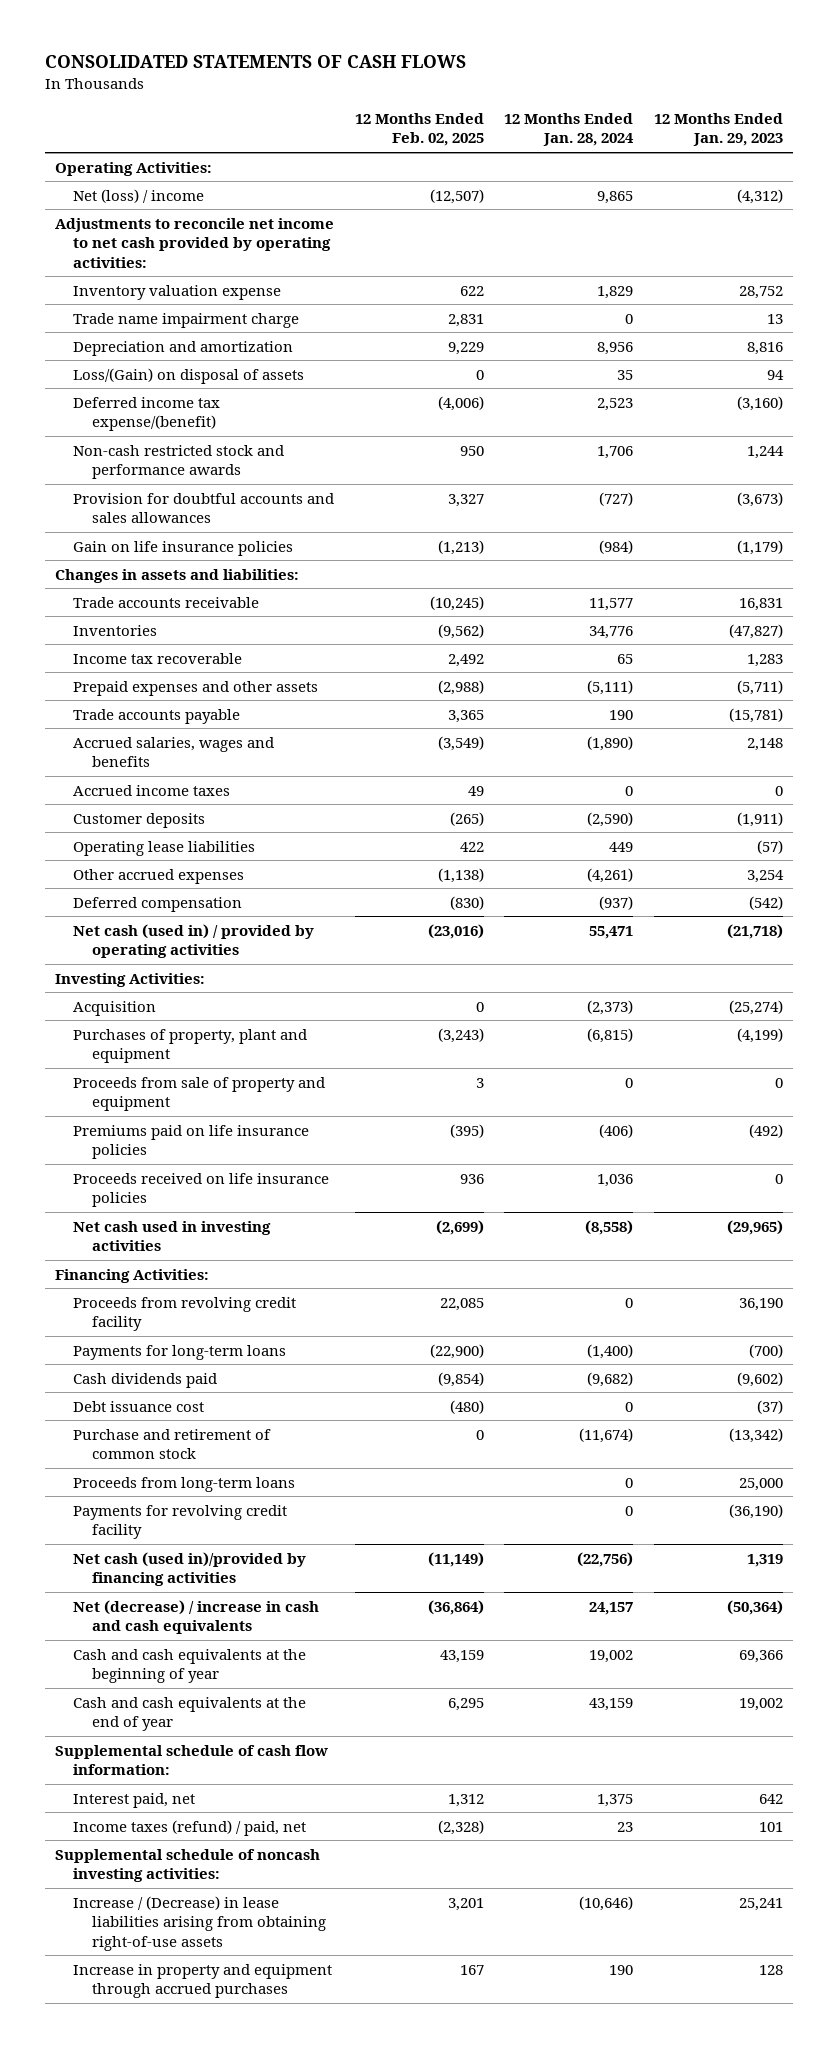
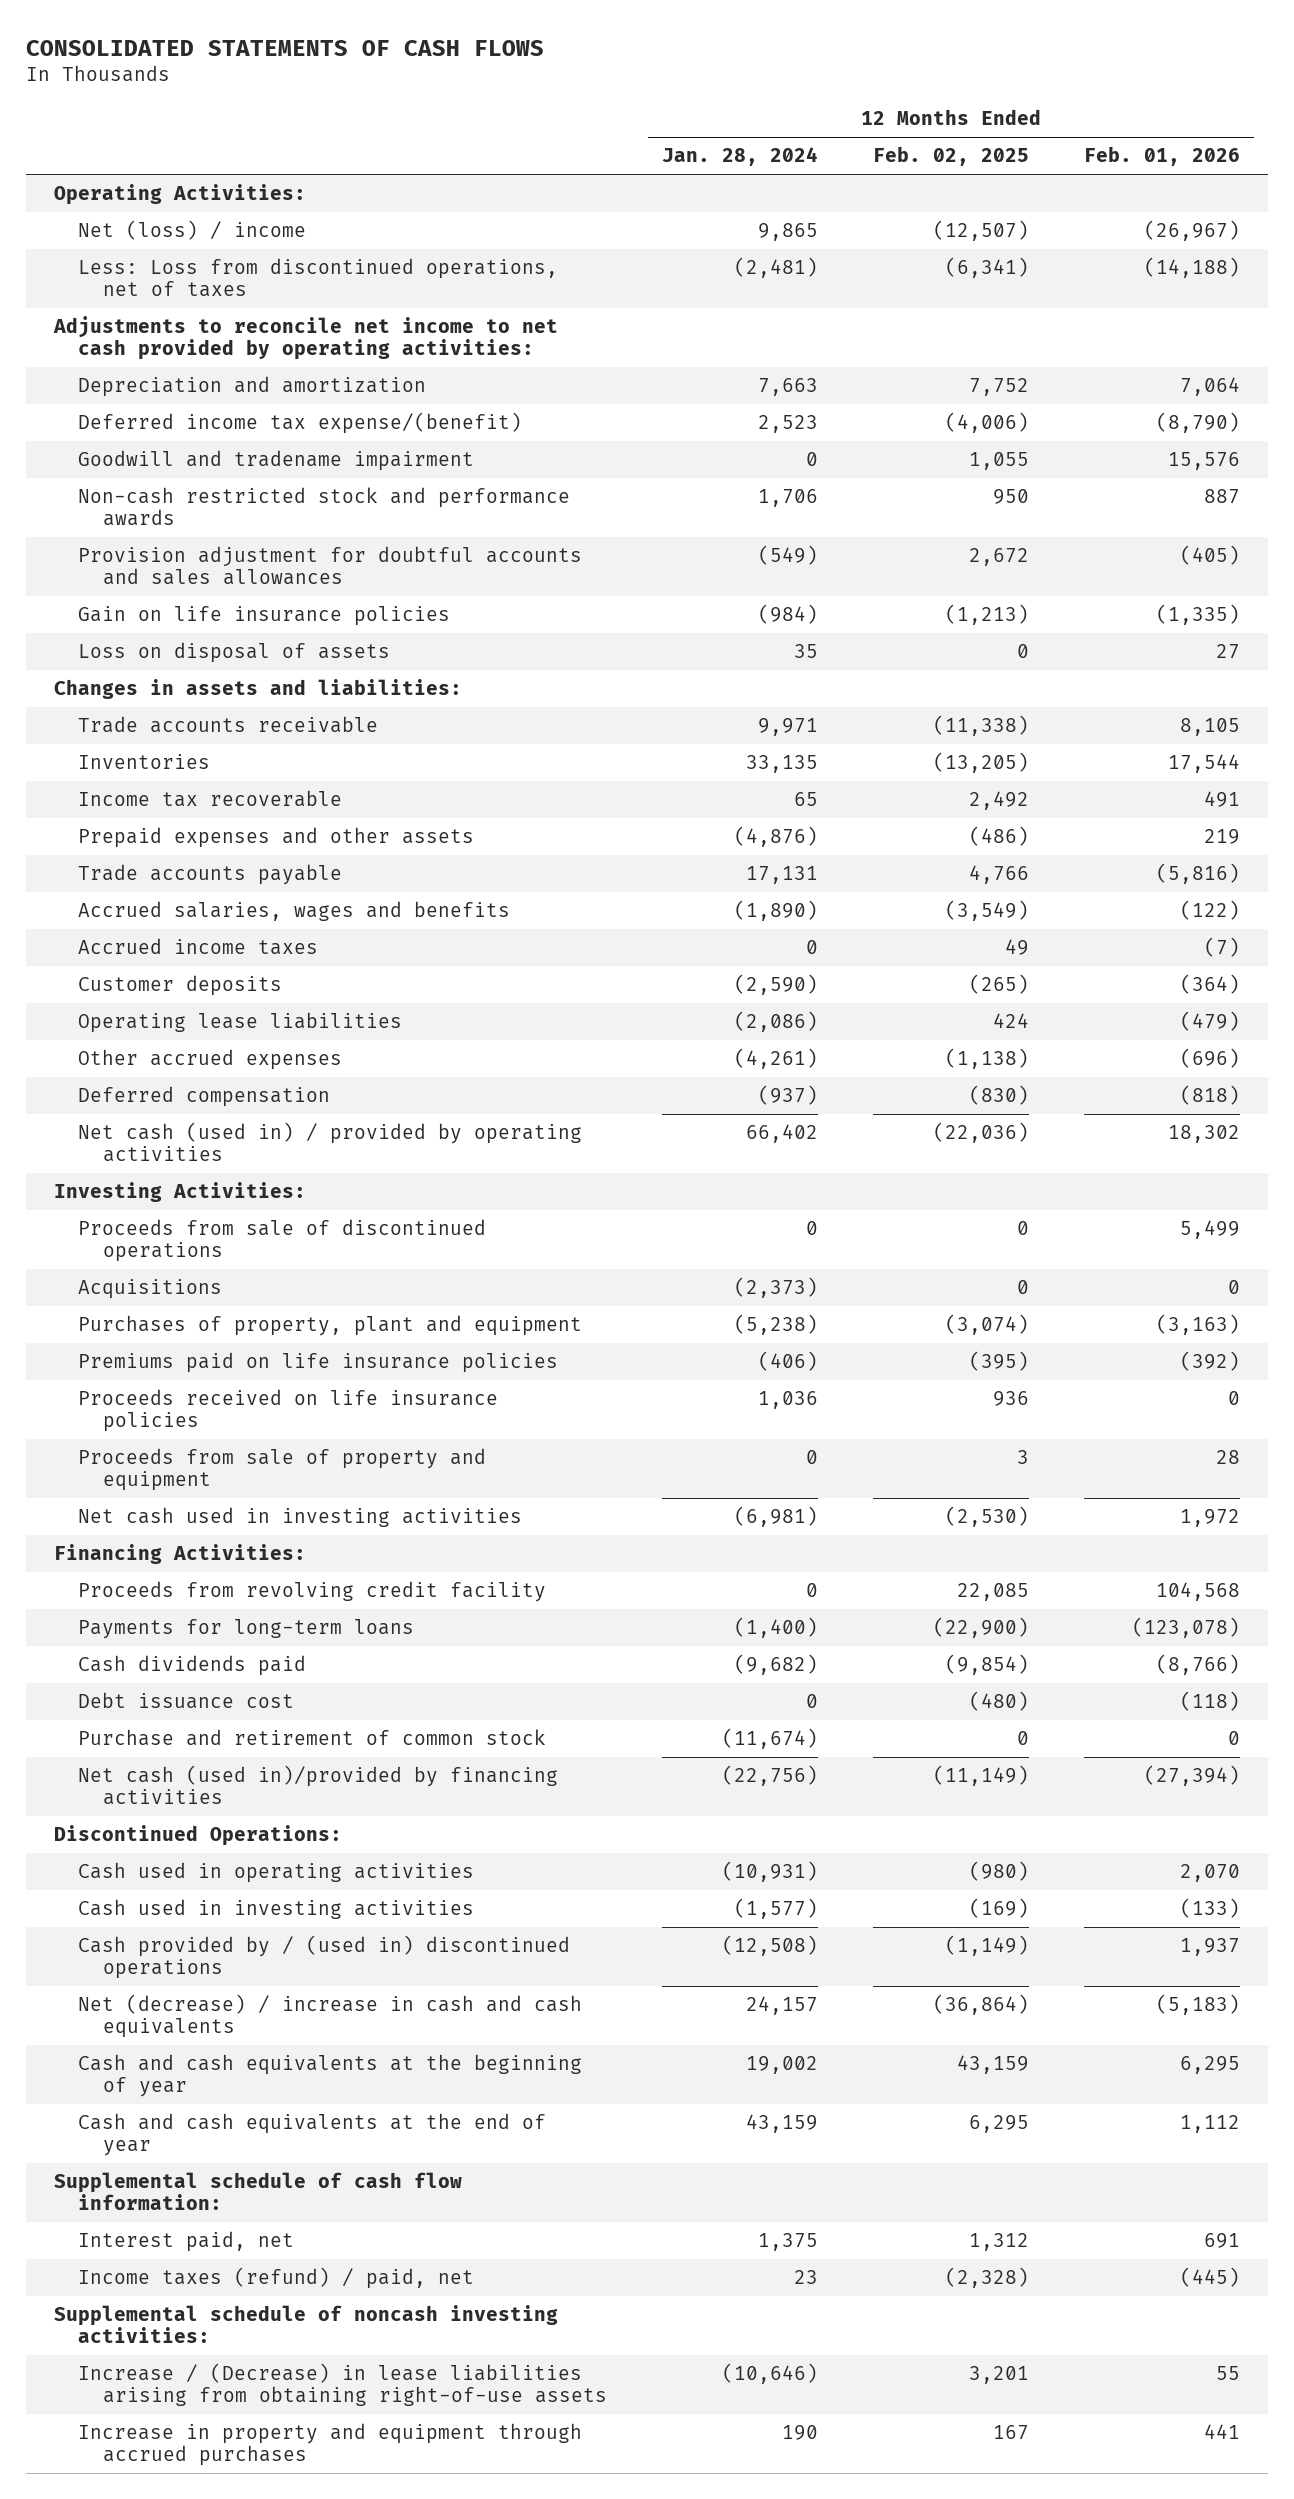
[653,112,783,147] 12 Months Ended Jan. 29, 2023 -> none
none -> [1084,146,1241,167] Feb. 01, 2026
none -> [78,258,559,298] Less: Loss from discontinued operations, net of taxes
[73,284,282,300] Inventory valuation expense -> none
[73,312,300,328] Trade name impairment charge -> none
[73,367,305,384] Loss/(Gain) on disposal of assets -> none
[447,341,484,355] 9,229 -> [968,378,1029,397] 7,752
[597,341,634,355] 8,956 -> [757,378,818,397] 7,663
none -> [78,450,475,472] Goodwill and tradename impairment
[73,492,335,524] Provision for doubtful accounts and sales allowances -> [78,546,583,586] Provision adjustment for doubtful accounts and sales allowances
[447,493,484,507] 3,327 -> [968,548,1029,567] 2,672
[599,491,634,506] (727) -> [757,545,818,566] (549)
none -> [78,642,391,664] Loss on disposal of assets
[429,595,484,611] (10,245) -> [932,715,1029,737] (11,338)
[589,597,634,611] 11,577 -> [757,718,818,737] 9,971
[437,623,484,639] (9,562) -> [932,752,1029,774] (13,205)
[589,625,634,639] 34,776 -> [745,755,818,774] 33,135
[437,679,484,695] (2,988) -> [968,826,1029,847] (486)
[587,679,634,695] (5,111) -> [733,826,818,848] (4,876)
[447,709,484,723] 3,365 -> [968,865,1029,885] 4,766
[609,709,634,720] 190 -> [745,866,818,885] 17,131
[459,841,484,852] 422 -> [992,1013,1029,1029] 424
[609,841,634,852] 449 -> [733,1011,818,1033] (2,086)
[427,923,484,939] (23,016) -> [932,1122,1029,1144] (22,036)
[589,925,634,939] 55,471 -> [745,1124,818,1144] 66,402
none -> [78,1219,487,1263] Proceeds from sale of discontinued operations
[73,1000,157,1016] Acquisition -> [78,1279,223,1300] Acquisitions
[437,1027,484,1043] (3,243) -> [944,1314,1029,1336] (3,074)
[587,1027,634,1043] (6,815) -> [733,1314,818,1336] (5,238)
[73,1076,326,1112] Proceeds from sale of property and equipment -> [78,1448,487,1492] Proceeds from sale of property and equipment
[435,1219,484,1235] (2,699) -> [944,1506,1029,1528] (2,530)
[585,1219,634,1235] (8,558) -> [733,1506,818,1528] (6,981)
[73,1476,296,1492] Proceeds from long-term loans -> none
[73,1504,288,1540] Payments for revolving credit facility -> none
none -> [53,1825,342,1847] Discontinued Operations:
none -> [78,1862,475,1884] Cash used in operating activities
none -> [78,1899,475,1920] Cash used in investing activities
none -> [78,1935,571,1980] Cash provided by / (used in) discontinued operations

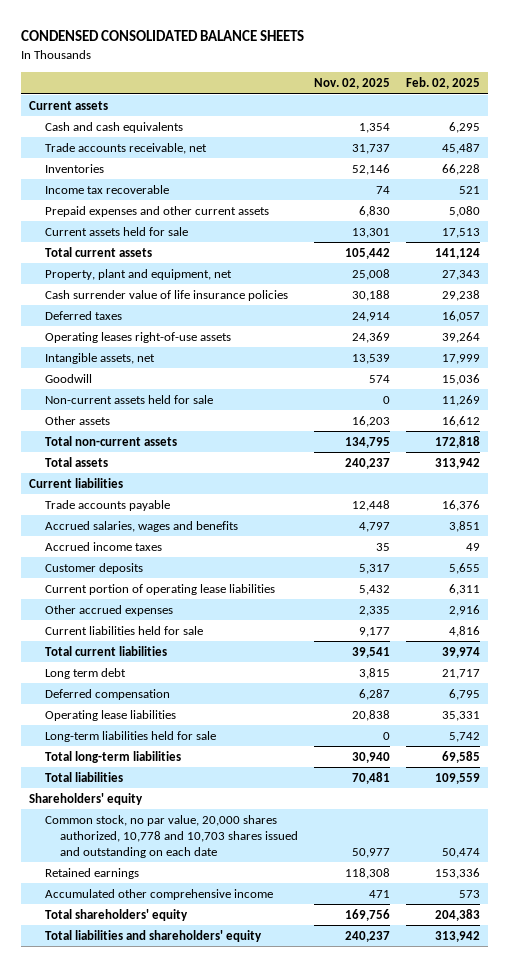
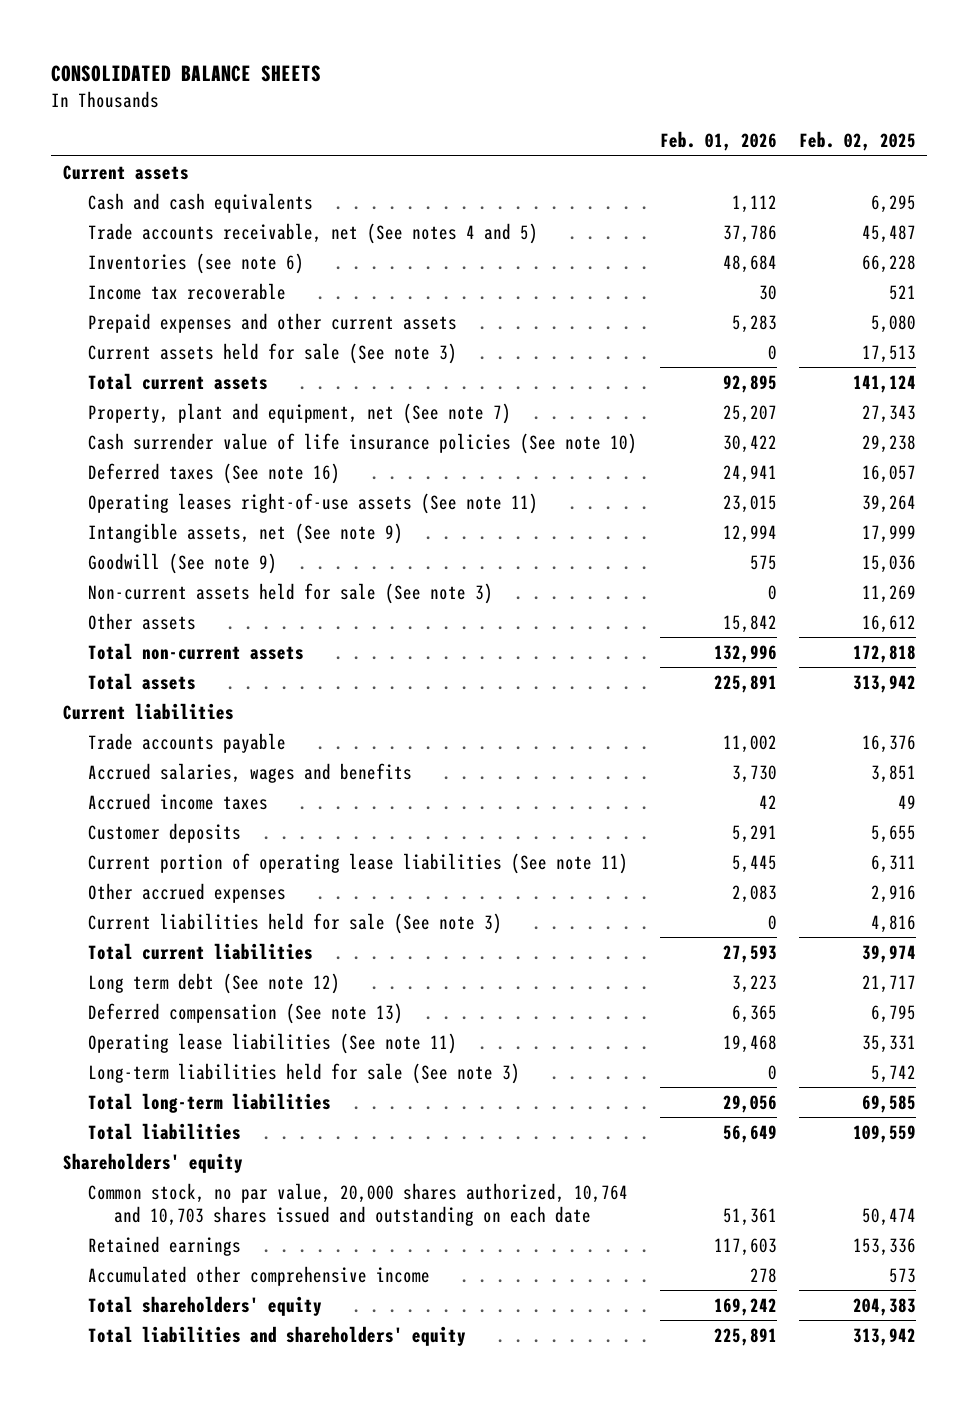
[21,30,305,42] CONDENSED CONSOLIDATED BALANCE SHEETS -> [51,64,322,82] CONSOLIDATED BALANCE SHEETS
[314,78,391,90] Nov. 02, 2025 -> none
none -> [659,131,777,152] Feb. 01, 2026
[44,142,207,154] Trade accounts receivable, net -> [88,222,539,244] Trade accounts receivable, net (See notes 4 and 5)
[44,163,104,173] Inventories -> [88,252,305,274] Inventories (see note 6)
[44,226,188,236] Current assets held for sale -> [88,342,458,364] Current assets held for sale (See note 3)
[44,268,232,280] Property, plant and equipment, net -> [88,402,512,424] Property, plant and equipment, net (See note 7)
[44,289,288,301] Cash surrender value of life insurance policies -> [88,432,638,454] Cash surrender value of life insurance policies (See note 10)
[44,310,122,320] Deferred taxes -> [88,462,341,484] Deferred taxes (See note 16)
[44,331,231,343] Operating leases right-of-use assets -> [88,492,539,514] Operating leases right-of-use assets (See note 11)
[44,352,155,364] Intangible assets, net -> [88,522,404,544] Intangible assets, net (See note 9)
[44,373,92,383] Goodwill -> [88,552,278,574] Goodwill (See note 9)
[44,394,213,404] Non-current assets held for sale -> [88,582,494,604] Non-current assets held for sale (See note 3)
[44,583,275,595] Current portion of operating lease liabilities -> [88,852,629,874] Current portion of operating lease liabilities (See note 11)
[44,625,203,635] Current liabilities held for sale -> [88,912,503,934] Current liabilities held for sale (See note 3)
[44,667,126,679] Long term debt -> [88,972,341,994] Long term debt (See note 12)
[44,688,170,700] Deferred compensation -> [88,1002,404,1024] Deferred compensation (See note 13)
[44,709,176,721] Operating lease liabilities -> [88,1032,458,1054] Operating lease liabilities (See note 11)
[44,730,216,742] Long-term liabilities held for sale -> [88,1062,521,1084] Long-term liabilities held for sale (See note 3)
[44,814,299,858] Common stock, no par value, 20,000 shares authorized, 10,778 and 10,703 shares issued and outstanding on each date -> [88,1182,629,1226] Common stock, no par value, 20,000 shares authorized, 10,764 and 10,703 shares issued and outstanding on each date

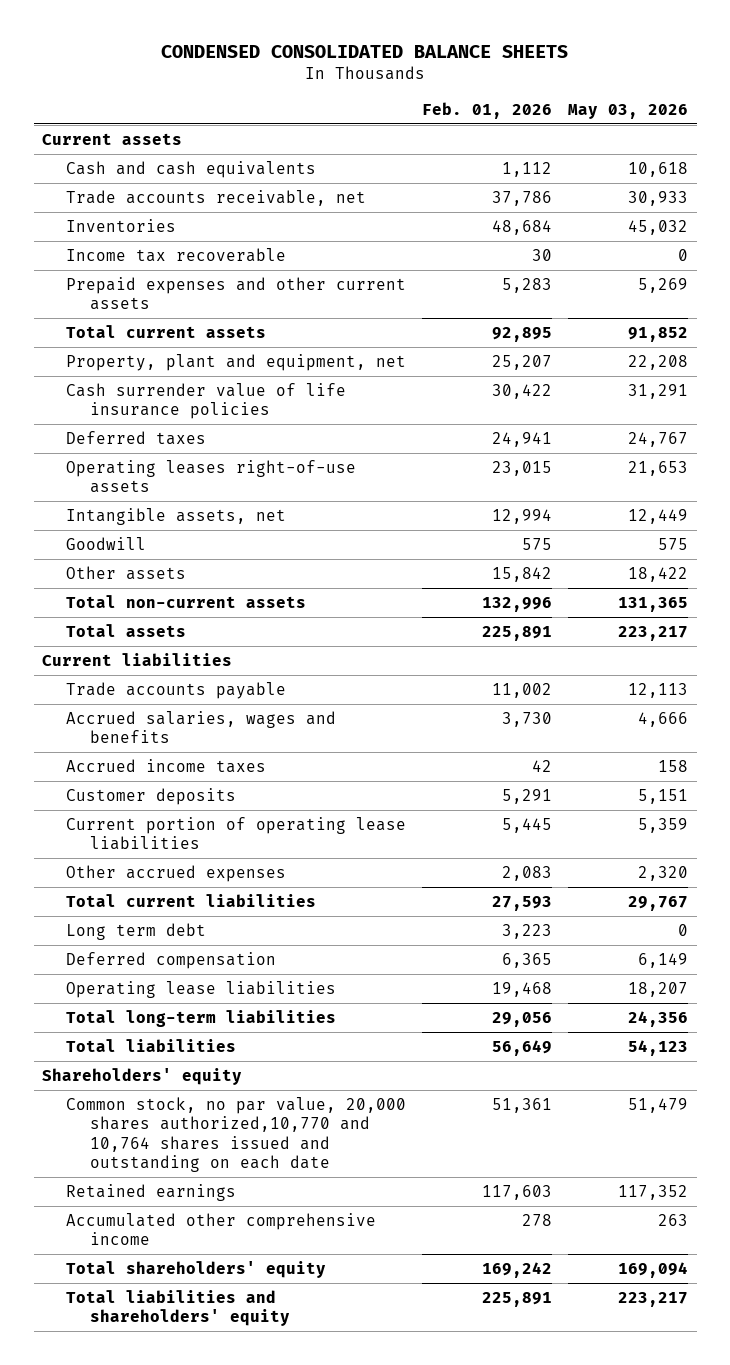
[51,64,322,82] CONSOLIDATED BALANCE SHEETS -> [161,45,569,59] CONDENSED CONSOLIDATED BALANCE SHEETS
[799,131,917,152] Feb. 02, 2025 -> none
none -> [568,103,689,119] May 03, 2026
[88,222,539,244] Trade accounts receivable, net (See notes 4 and 5) -> [66,190,367,207] Trade accounts receivable, net
[88,252,305,274] Inventories (see note 6) -> [66,219,177,233] Inventories
[88,342,458,364] Current assets held for sale (See note 3) -> none
[88,582,494,604] Non-current assets held for sale (See note 3) -> none
[88,402,512,424] Property, plant and equipment, net (See note 7) -> [66,354,407,372] Property, plant and equipment, net
[88,432,638,454] Cash surrender value of life insurance policies (See note 10) -> [66,383,347,420] Cash surrender value of life insurance policies
[88,462,341,484] Deferred taxes (See note 16) -> [66,431,207,446] Deferred taxes
[88,492,539,514] Operating leases right-of-use assets (See note 11) -> [66,460,357,494] Operating leases right-of-use assets
[88,522,404,544] Intangible assets, net (See note 9) -> [66,508,287,526] Intangible assets, net
[88,552,278,574] Goodwill (See note 9) -> [66,537,147,551] Goodwill
[88,852,629,874] Current portion of operating lease liabilities (See note 11) -> [66,817,407,851] Current portion of operating lease liabilities
[88,912,503,934] Current liabilities held for sale (See note 3) -> none
[88,1062,521,1084] Long-term liabilities held for sale (See note 3) -> none
[88,972,341,994] Long term debt (See note 12) -> [66,923,207,941] Long term debt
[88,1002,404,1024] Deferred compensation (See note 13) -> [66,952,277,970] Deferred compensation
[88,1032,458,1054] Operating lease liabilities (See note 11) -> [66,981,337,999] Operating lease liabilities
[88,1182,629,1226] Common stock, no par value, 20,000 shares authorized, 10,764 and 10,703 shares issued and outstanding on each date -> [66,1097,407,1173] Common stock, no par value, 20,000 shares authorized,10,770 and 10,764 shares issued and outstanding on each date

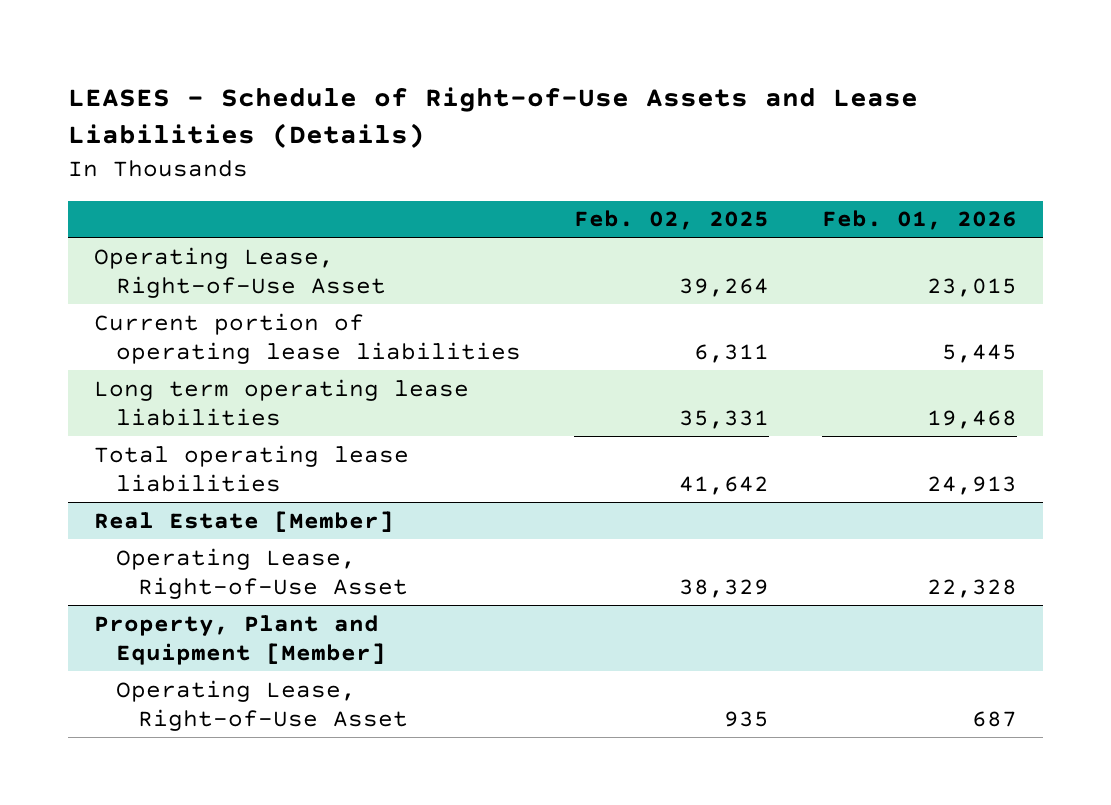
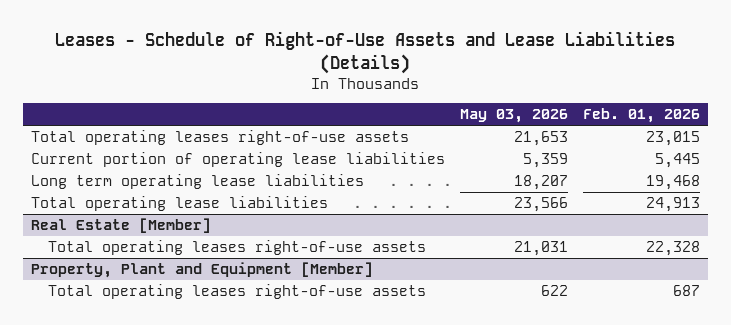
[67,86,918,149] LEASES - Schedule of Right-of-Use Assets and Lease Liabilities (Details) -> [55,30,676,74] Leases - Schedule of Right-of-Use Assets and Lease Liabilities (Details)
[574,210,770,231] Feb. 02, 2025 -> none
none -> [459,109,568,124] May 03, 2026
[94,246,387,298] Operating Lease, Right-of-Use Asset -> [30,130,409,146] Total operating leases right-of-use assets
[116,547,409,599] Operating Lease, Right-of-Use Asset -> [48,240,427,256] Total operating leases right-of-use assets
[116,679,409,731] Operating Lease, Right-of-Use Asset -> [48,284,427,300] Total operating leases right-of-use assets

